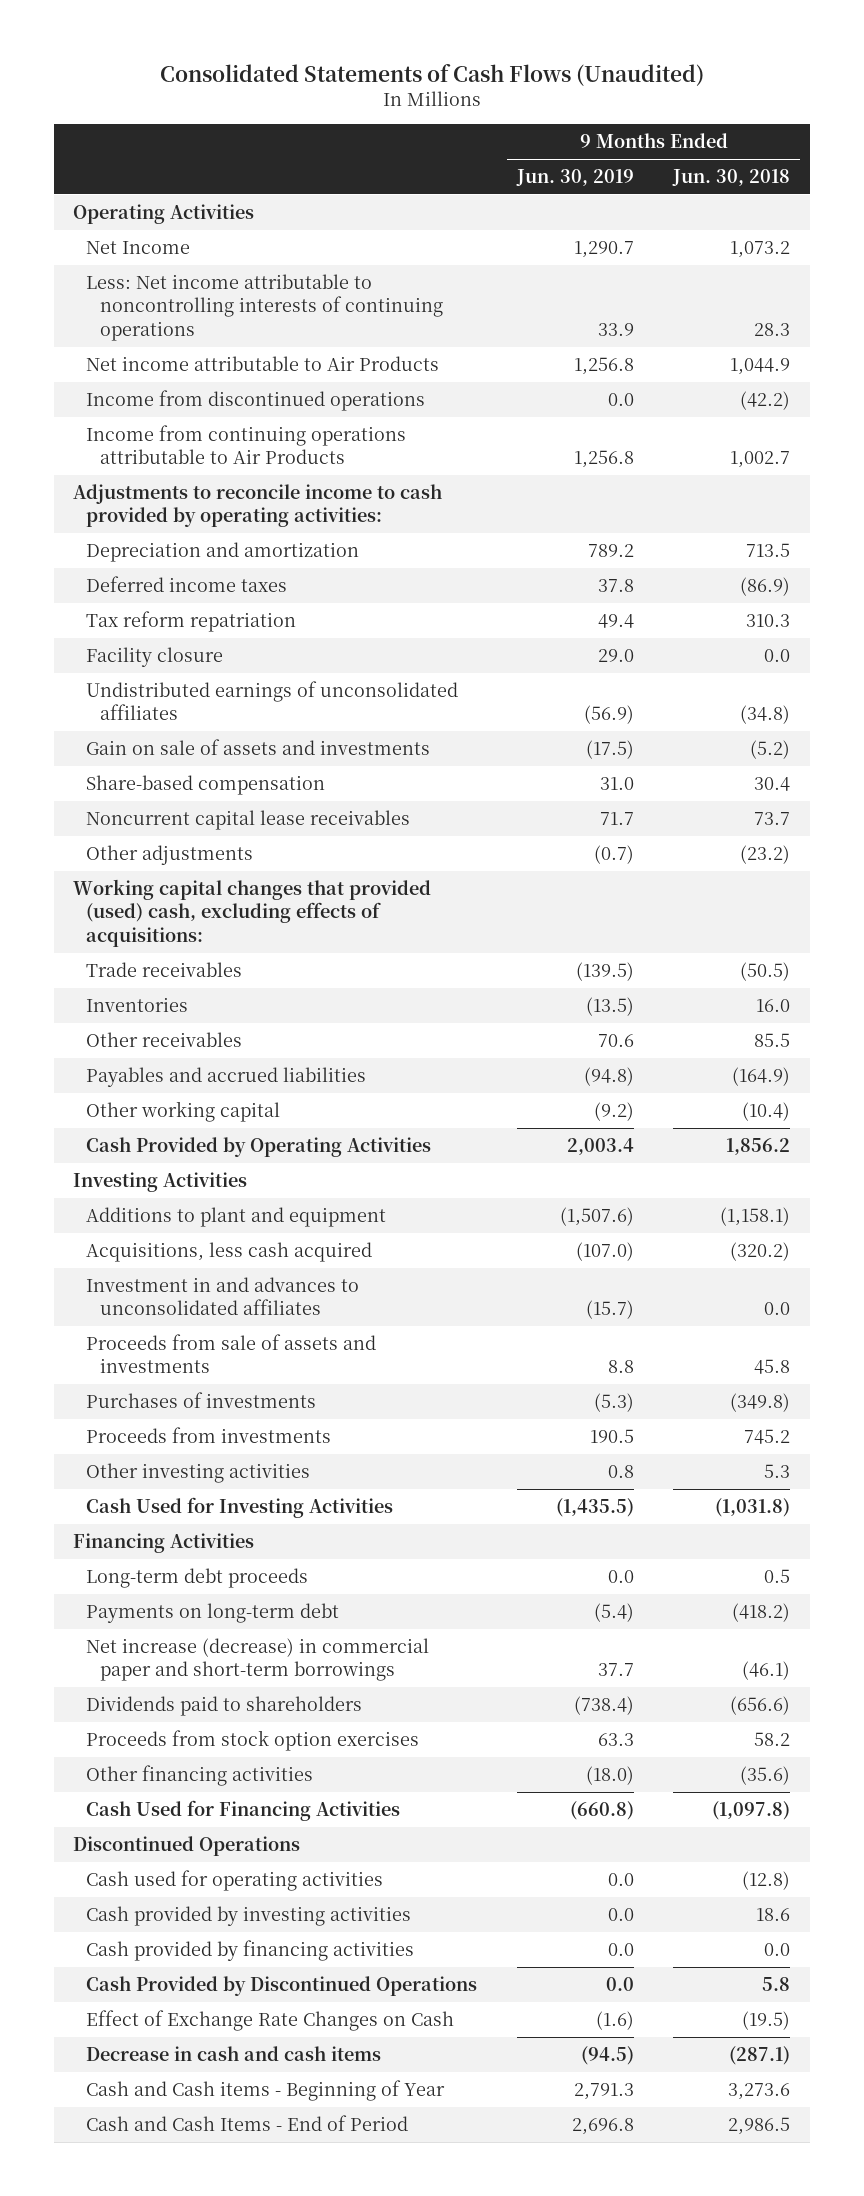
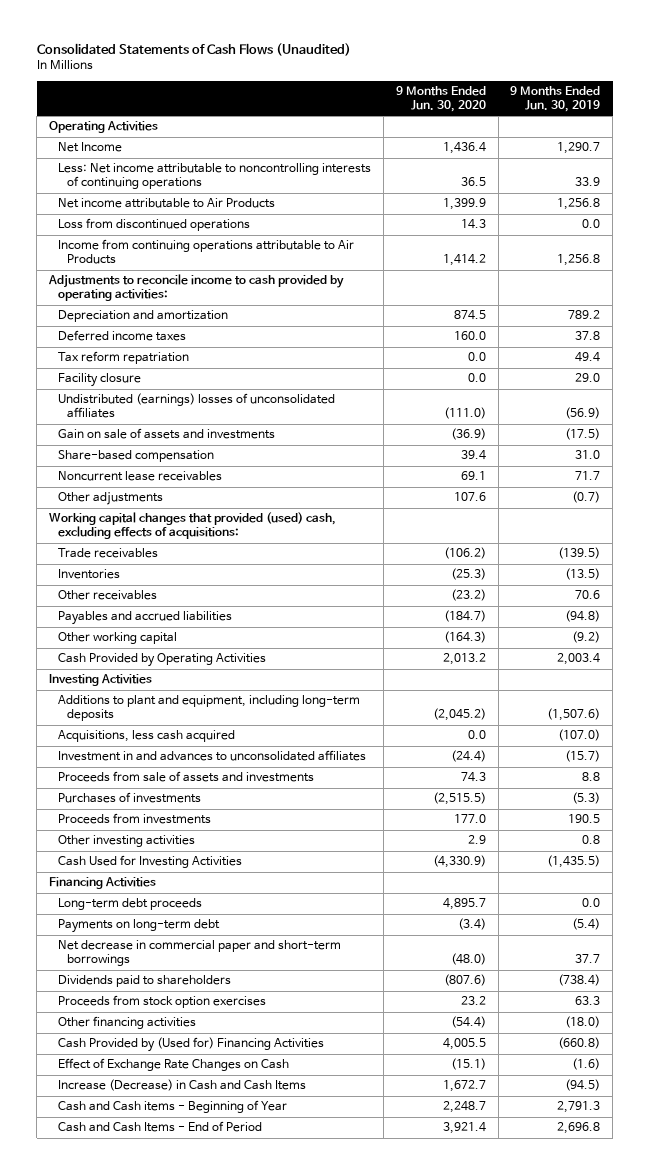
[672,169,791,187] Jun. 30, 2018 -> none
none -> [395,86,486,113] 9 Months Ended Jun. 30, 2020
[86,390,426,412] Income from discontinued operations -> [58,218,251,232] Loss from discontinued operations
[86,681,459,721] Undistributed earnings of unconsolidated affiliates -> [58,393,336,419] Undistributed (earnings) losses of unconsolidated affiliates
[86,810,411,831] Noncurrent capital lease receivables -> [58,471,223,482] Noncurrent lease receivables
[86,1207,387,1228] Additions to plant and equipment -> [58,695,361,722] Additions to plant and equipment, including long-term deposits
[86,1638,430,1682] Net increase (decrease) in commercial paper and short-term borrowings -> [58,940,342,967] Net decrease in commercial paper and short-term borrowings
[73,1836,301,1857] Discontinued Operations -> none
[86,1870,384,1892] Cash used for operating activities -> none
[86,1906,412,1927] Cash provided by investing activities -> none
[86,1940,415,1962] Cash provided by financing activities -> none
[86,1976,478,1997] Cash Provided by Discontinued Operations -> none
[86,1800,401,1822] Cash Used for Financing Activities -> [58,1037,325,1053] Cash Provided by (Used for) Financing Activities
[86,2046,382,2062] Decrease in cash and cash items -> [58,1079,307,1092] Increase (Decrease) in Cash and Cash Items

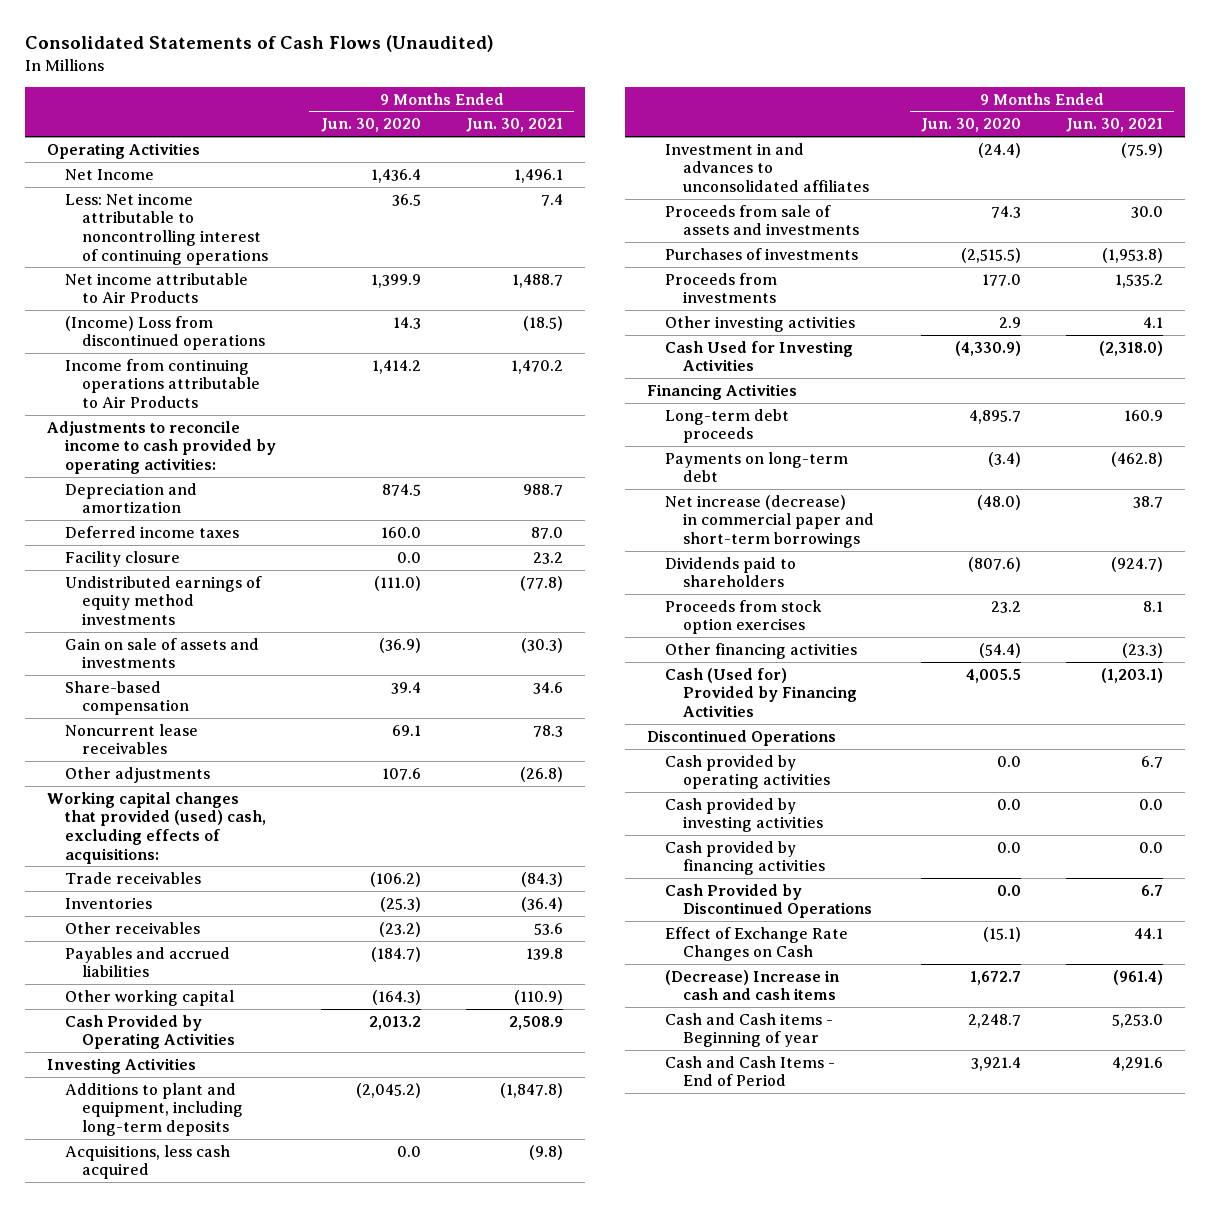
[510,86,601,113] 9 Months Ended Jun. 30, 2019 -> none
none -> [465,118,563,133] Jun. 30, 2021
[58,163,372,190] Less: Net income attributable to noncontrolling interests of continuing operations -> [64,192,269,265] Less: Net income attributable to noncontrolling interest of continuing operations
[58,218,251,232] Loss from discontinued operations -> [64,315,266,351] (Income) Loss from discontinued operations
[58,351,190,365] Tax reform repatriation -> none
[58,393,336,419] Undistributed (earnings) losses of unconsolidated affiliates -> [64,575,262,626] Undistributed earnings of equity method investments
[58,940,342,967] Net decrease in commercial paper and short-term borrowings -> [664,494,874,549] Net increase (decrease) in commercial paper and short-term borrowings
[58,1037,325,1053] Cash Provided by (Used for) Financing Activities -> [664,667,857,718] Cash (Used for) Provided by Financing Activities
none -> [647,729,837,746] Discontinued Operations
none -> [664,754,830,790] Cash provided by operating activities
none -> [664,797,823,833] Cash provided by investing activities
none -> [664,840,825,876] Cash provided by financing activities
none -> [664,883,872,919] Cash Provided by Discontinued Operations
[58,1079,307,1092] Increase (Decrease) in Cash and Cash Items -> [664,969,840,1001] (Decrease) Increase in cash and cash items
[58,1100,288,1114] Cash and Cash items - Beginning of Year -> [664,1012,833,1048] Cash and Cash items - Beginning of year

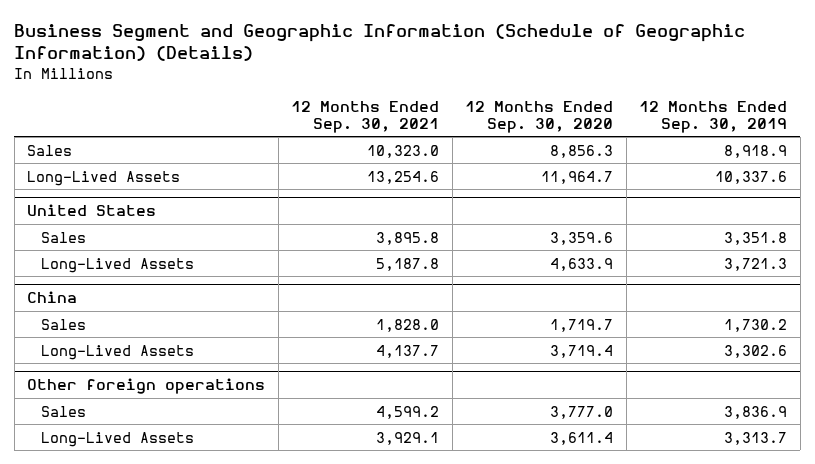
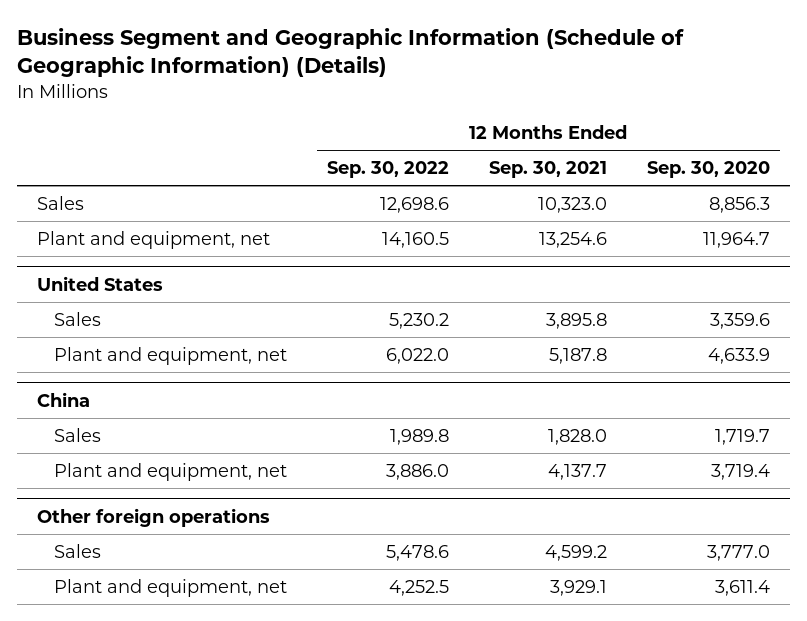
[639,100,788,133] 12 Months Ended Sep. 30, 2019 -> none
none -> [326,161,449,179] Sep. 30, 2022
[27,170,181,186] Long-Lived Assets -> [37,230,271,249] Plant and equipment, net
[41,257,195,273] Long-Lived Assets -> [53,346,287,365] Plant and equipment, net
[41,344,195,360] Long-Lived Assets -> [53,462,287,481] Plant and equipment, net
[41,431,195,447] Long-Lived Assets -> [53,578,287,597] Plant and equipment, net

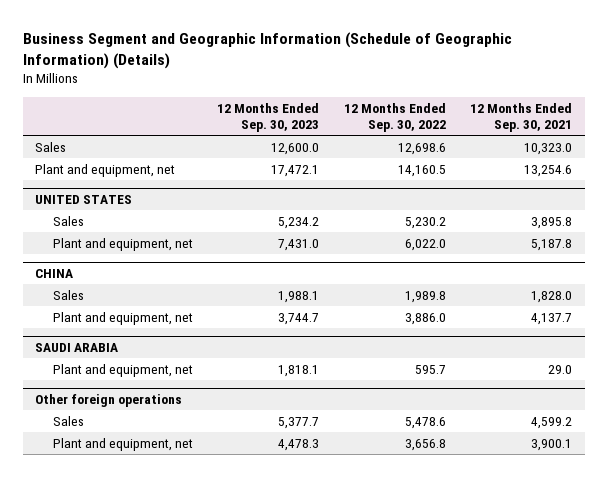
[646,161,770,179] Sep. 30, 2020 -> none
none -> [217,102,320,133] 12 Months Ended Sep. 30, 2023
[37,275,164,291] United States -> [34,194,132,204] UNITED STATES
[37,391,91,407] China -> [34,268,73,278] CHINA
none -> [34,342,118,352] SAUDI ARABIA
none -> [52,363,193,377] Plant and equipment, net
[388,579,449,596] 4,252.5 -> [404,438,446,451] 3,656.8
[549,579,607,596] 3,929.1 -> [531,438,573,451] 3,900.1

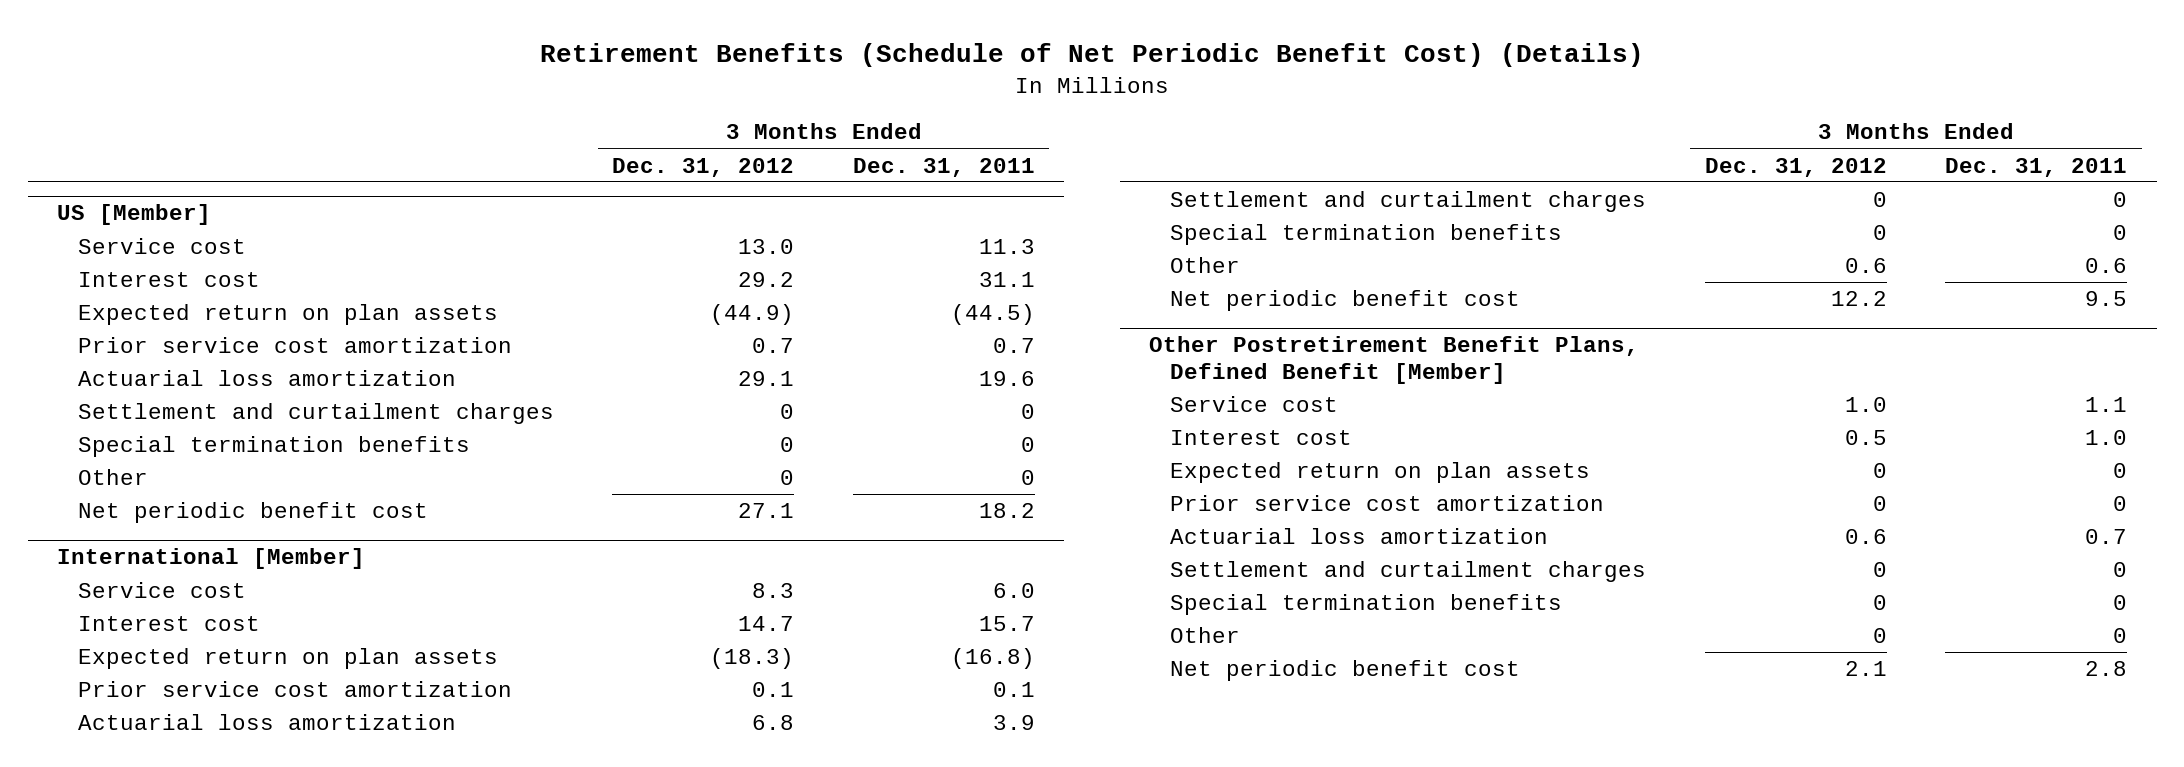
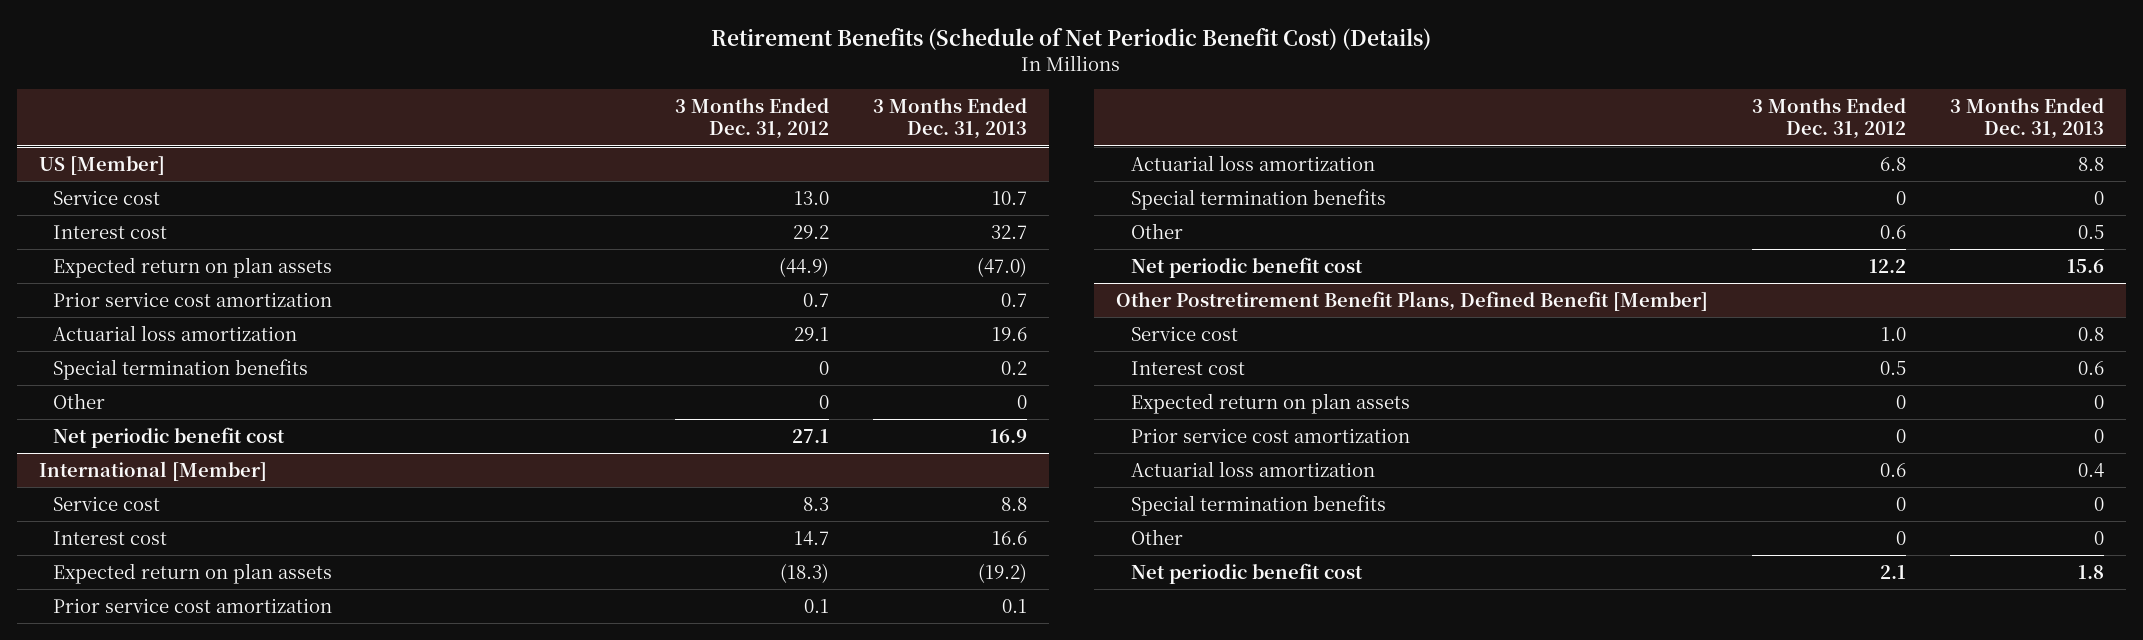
[852,157,1035,177] Dec. 31, 2011 -> none
none -> [872,97,1027,140] 3 Months Ended Dec. 31, 2013
[77,403,554,425] Settlement and curtailment charges -> none
[1170,191,1647,213] Settlement and curtailment charges -> none
[1170,561,1647,583] Settlement and curtailment charges -> none

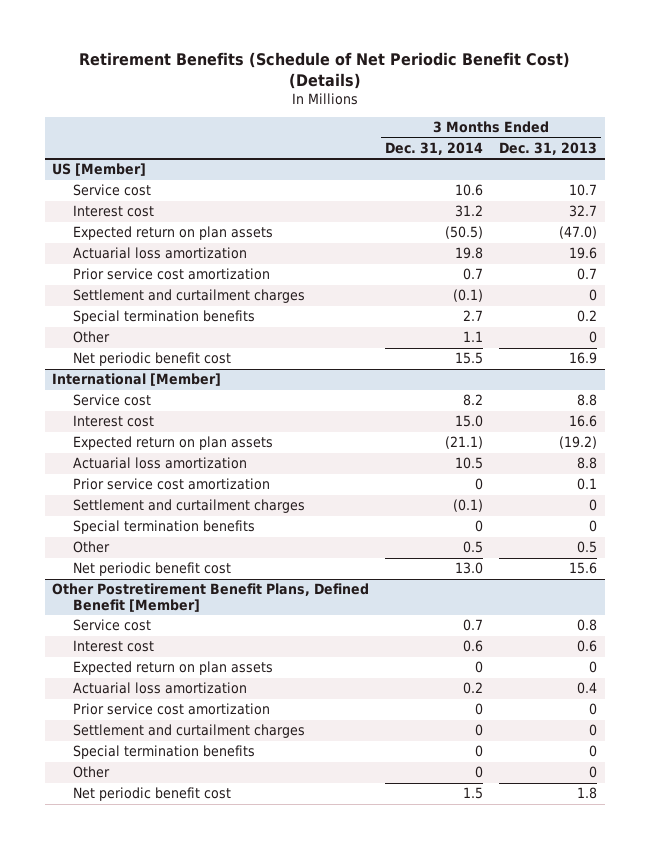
[674,97,829,140] 3 Months Ended Dec. 31, 2012 -> none
none -> [385,141,484,155] Dec. 31, 2014
[53,291,333,307] Prior service cost amortization -> [73,268,271,281] Prior service cost amortization
none -> [73,289,306,304] Settlement and curtailment charges
[53,597,333,613] Prior service cost amortization -> [73,478,271,491] Prior service cost amortization
none -> [73,499,306,514] Settlement and curtailment charges
[1130,427,1410,443] Prior service cost amortization -> [73,703,271,716] Prior service cost amortization
none -> [73,724,306,739] Settlement and curtailment charges

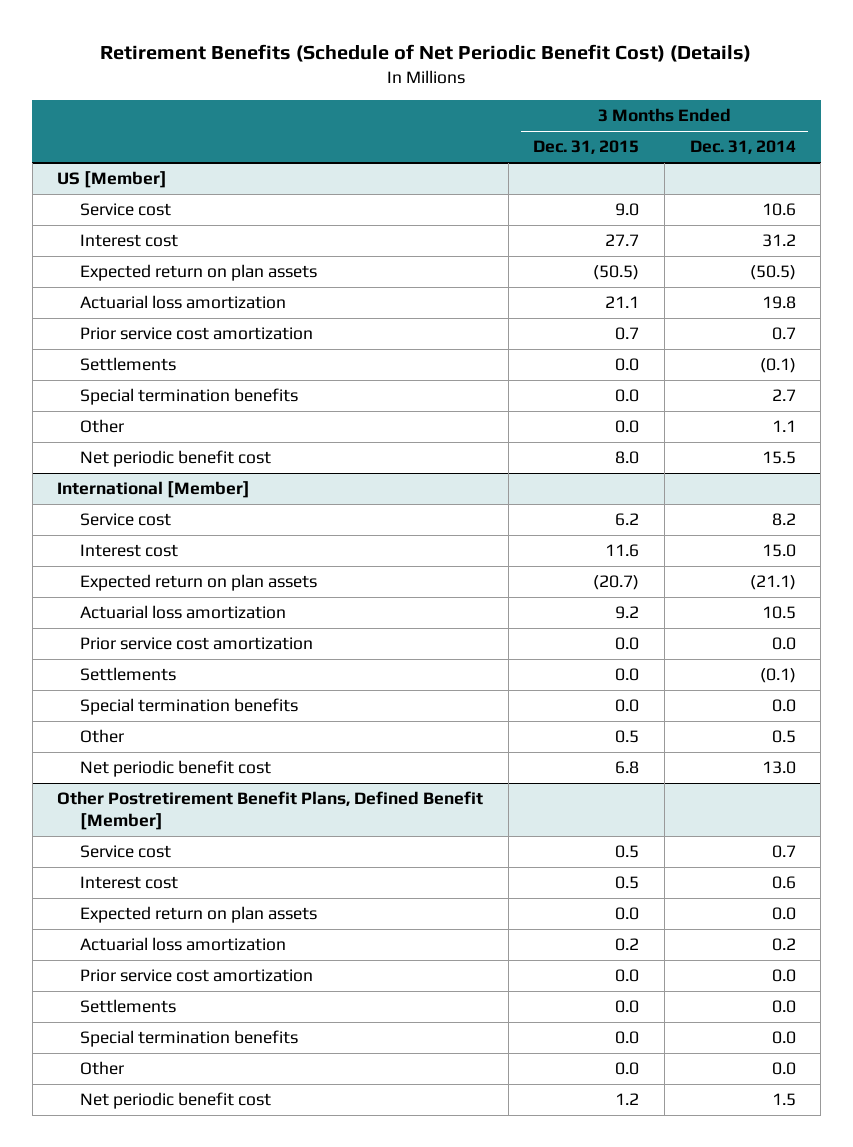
[498,141,597,155] Dec. 31, 2013 -> none
none -> [533,140,640,155] Dec. 31, 2015
[73,289,306,304] Settlement and curtailment charges -> none
none -> [79,357,176,372] Settlements
[73,499,306,514] Settlement and curtailment charges -> none
[475,478,484,491] 0 -> [771,637,796,651] 0.0
none -> [79,667,176,682] Settlements
[475,520,484,533] 0 -> [771,699,796,713] 0.0
[475,661,484,674] 0 -> [771,907,796,921] 0.0
[73,724,306,739] Settlement and curtailment charges -> none
[475,703,484,716] 0 -> [771,969,796,983] 0.0
none -> [79,999,176,1014] Settlements
[475,745,484,758] 0 -> [771,1031,796,1045] 0.0
[475,766,484,779] 0 -> [771,1062,796,1076] 0.0

